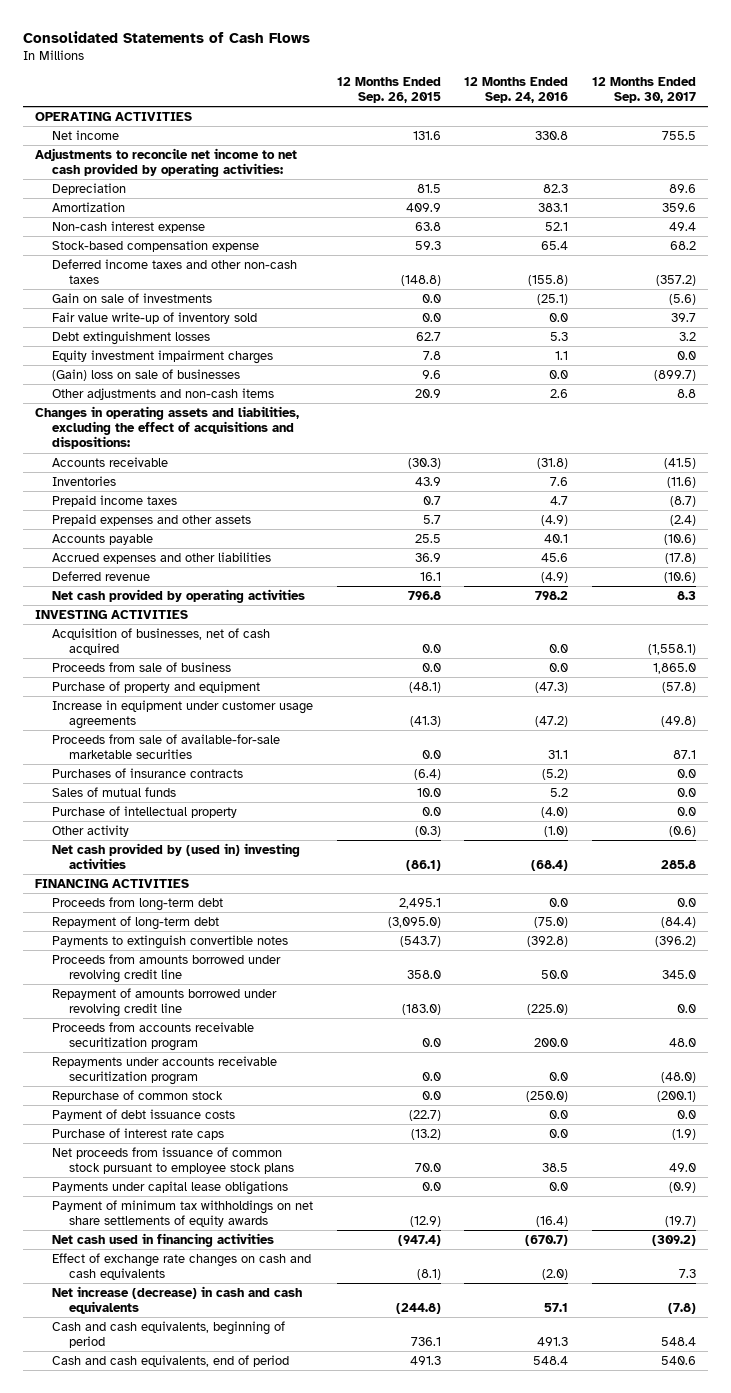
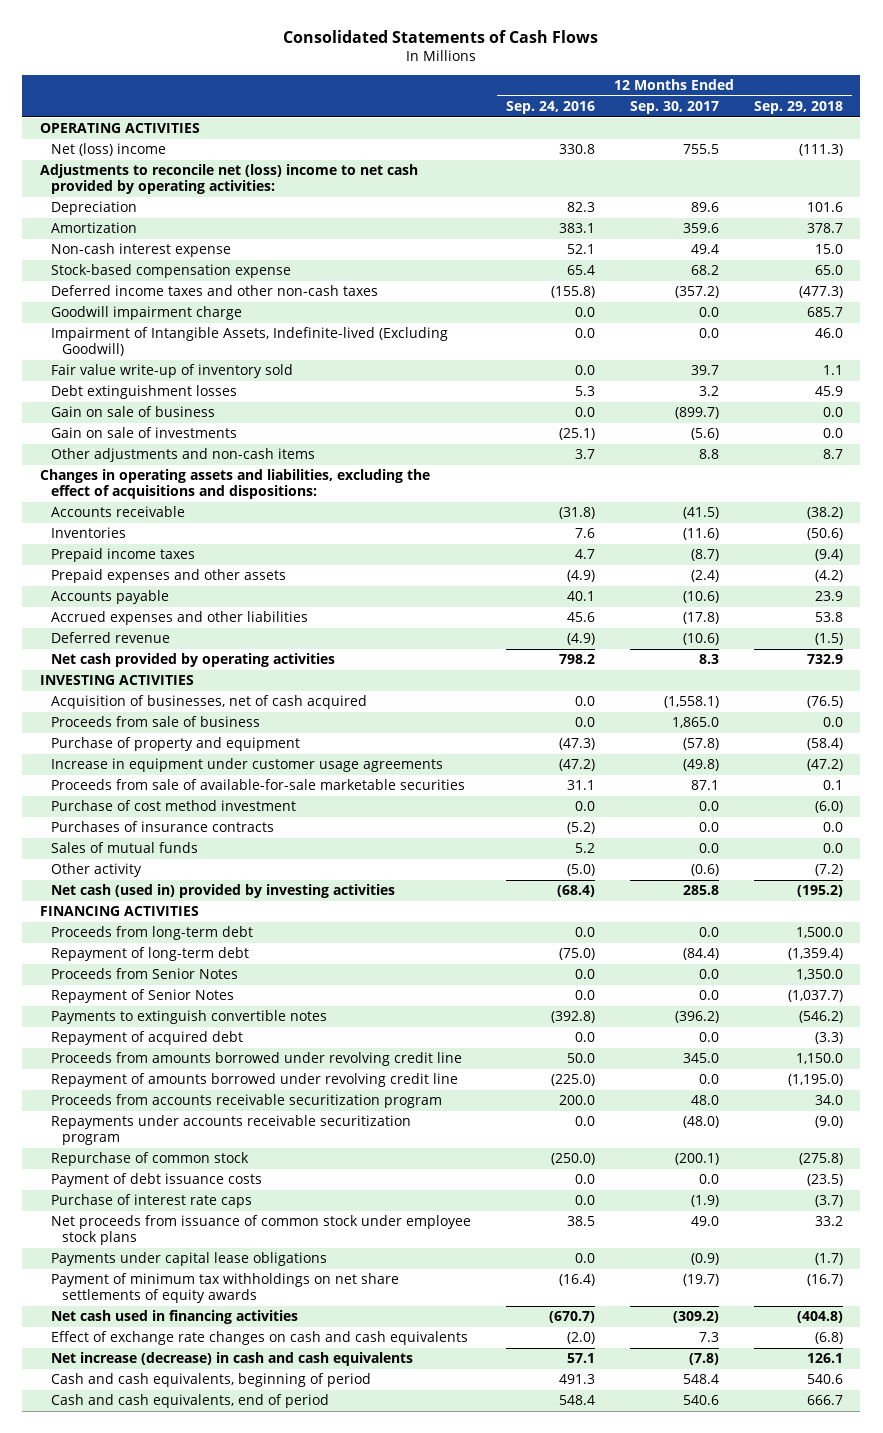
[336,76,441,104] 12 Months Ended Sep. 26, 2015 -> none
none -> [753,101,843,115] Sep. 29, 2018
[51,129,119,140] Net income -> [50,143,166,157] Net (loss) income
[35,147,298,178] Adjustments to reconcile net income to net cash provided by operating activities: -> [39,164,418,194] Adjustments to reconcile net (loss) income to net cash provided by operating activities:
none -> [50,306,242,321] Goodwill impairment charge
none -> [50,327,448,356] Impairment of Intangible Assets, Indefinite-lived (Excluding Goodwill)
[51,349,273,364] Equity investment impairment charges -> none
[51,368,240,381] (Gain) loss on sale of businesses -> [50,406,215,418] Gain on sale of business
[51,292,212,303] Gain on sale of investments -> [50,427,237,439] Gain on sale of investments
[550,388,569,398] 2.6 -> [574,449,595,460] 3.7
none -> [50,800,296,812] Purchase of cost method investment
[51,805,237,818] Purchase of intellectual property -> none
[544,825,569,837] (1.0) -> [566,864,595,877] (5.0)
[51,842,300,870] Net cash provided by (used in) investing activities -> [50,884,395,899] Net cash (used in) provided by investing activities
none -> [50,968,238,980] Proceeds from Senior Notes
none -> [50,989,234,1004] Repayment of Senior Notes
none -> [50,1031,243,1046] Repayment of acquired debt
[51,1146,294,1175] Net proceeds from issuance of common stock pursuant to employee stock plans -> [50,1215,471,1245] Net proceeds from issuance of common stock under employee stock plans

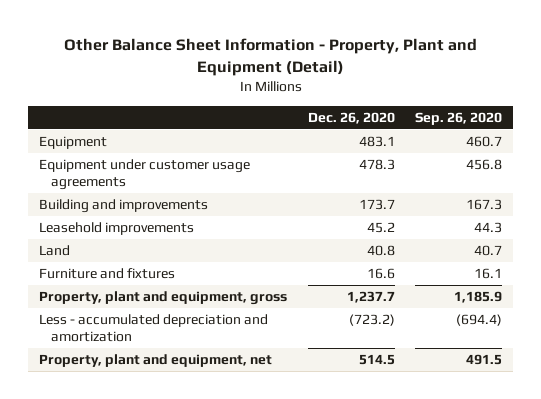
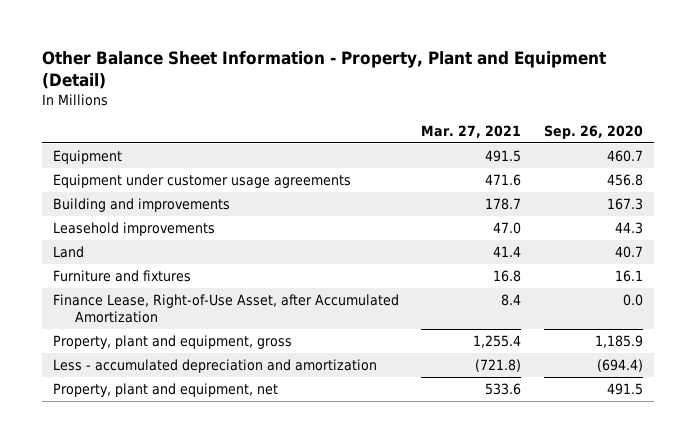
[307,111,395,124] Dec. 26, 2020 -> none
none -> [421,124,522,138] Mar. 27, 2021
none -> [52,294,399,323] Finance Lease, Right-of-Use Asset, after Accumulated Amortization

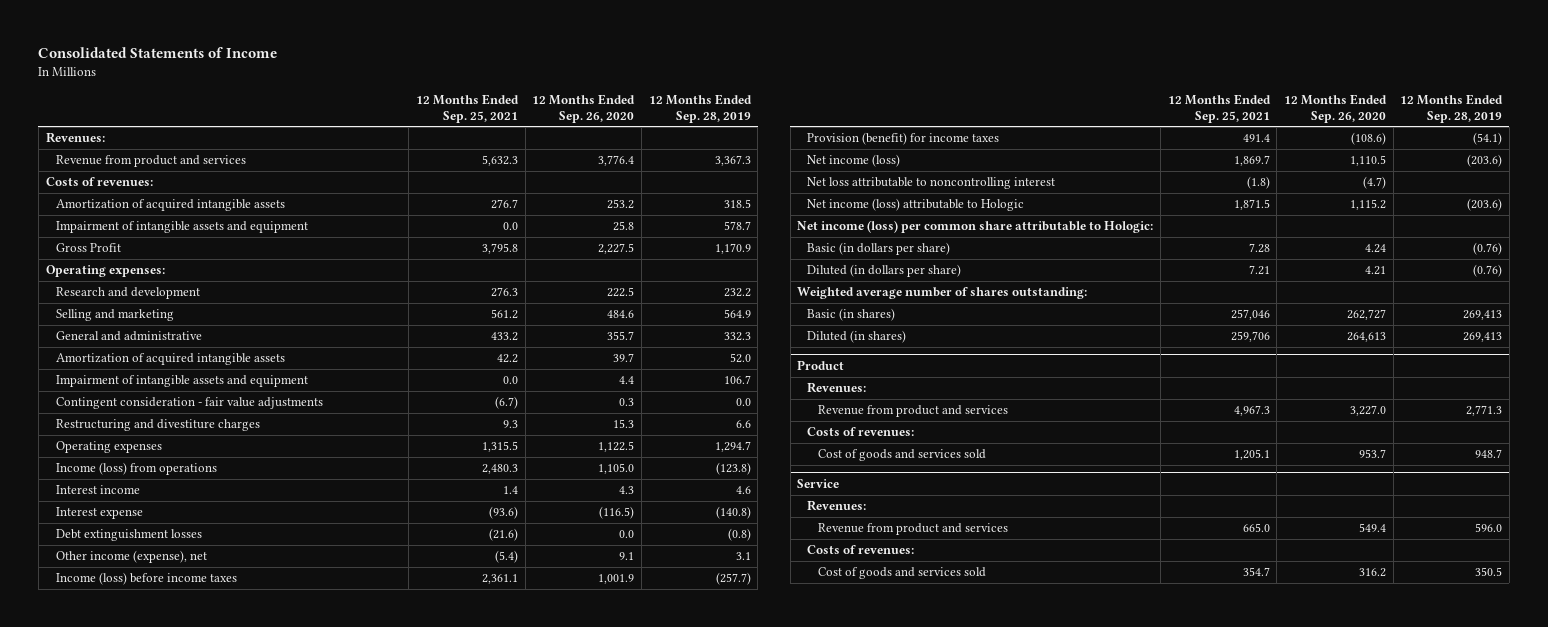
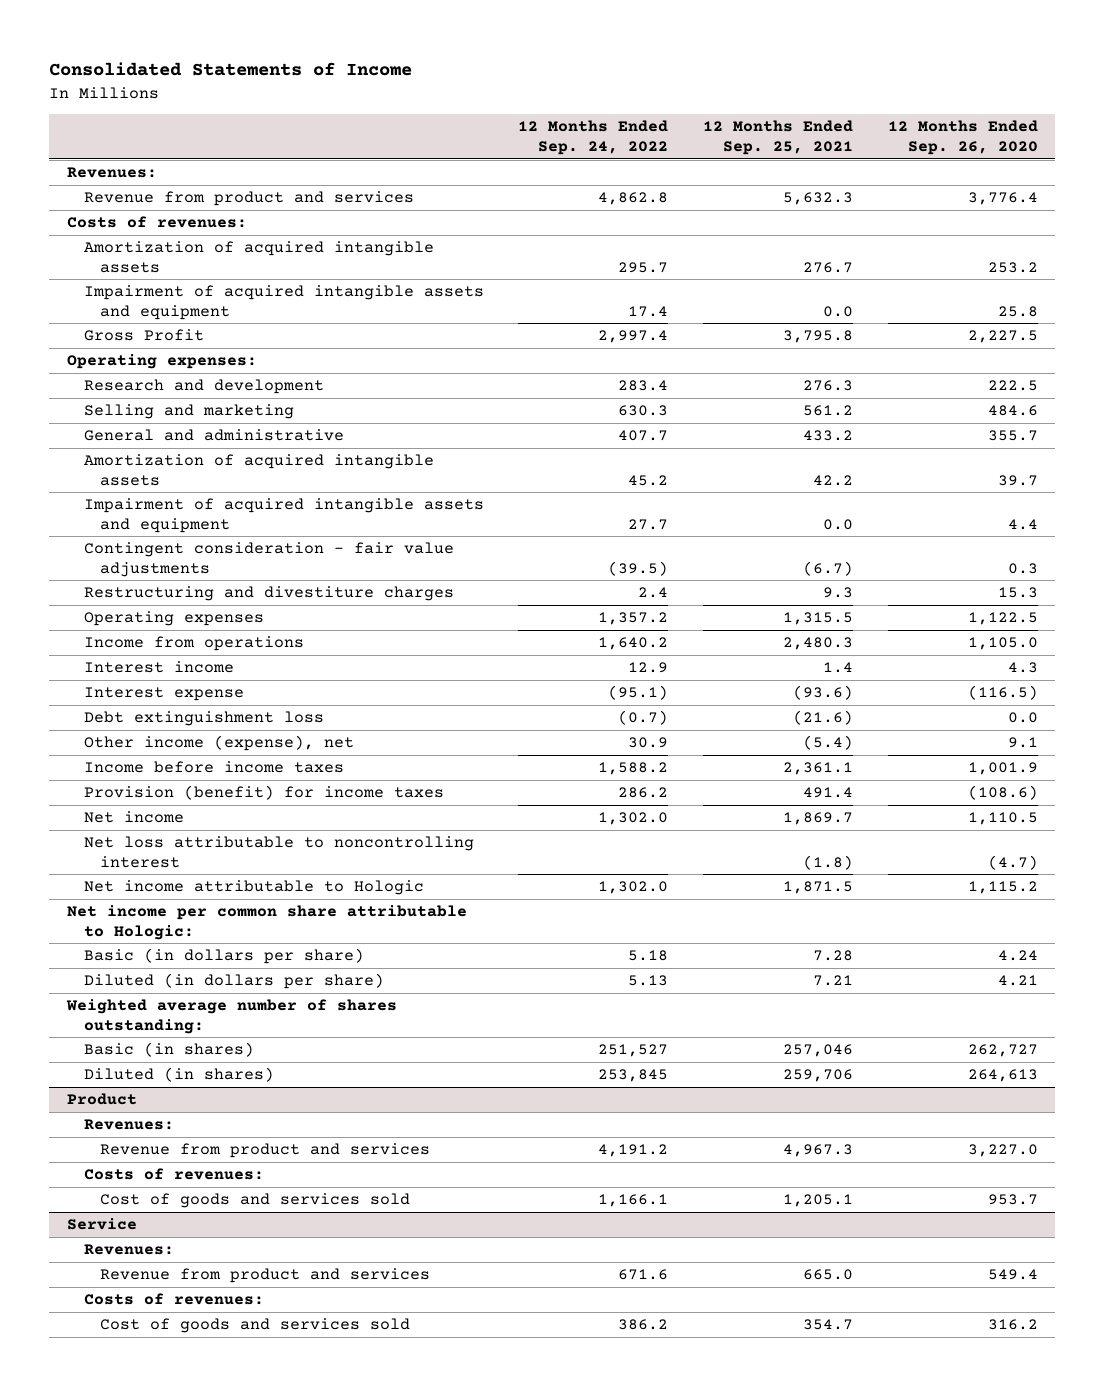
[648,93,752,123] 12 Months Ended Sep. 28, 2019 -> none
none -> [518,120,669,156] 12 Months Ended Sep. 24, 2022
[55,221,308,234] Impairment of intangible assets and equipment -> [83,285,484,320] Impairment of acquired intangible assets and equipment
[55,375,308,388] Impairment of intangible assets and equipment -> [83,498,484,533] Impairment of acquired intangible assets and equipment
[55,462,217,476] Income (loss) from operations -> [83,636,304,652] Income from operations
[55,529,202,542] Debt extinguishment losses -> [83,711,324,727] Debt extinguishment loss
[55,572,237,586] Income (loss) before income taxes -> [83,761,344,774] Income before income taxes
[807,154,901,168] Net income (loss) -> [83,811,184,824] Net income
[807,198,1025,212] Net income (loss) attributable to Hologic -> [83,880,424,896] Net income attributable to Hologic
[797,220,1154,234] Net income (loss) per common share attributable to Hologic: -> [66,905,467,940] Net income per common share attributable to Hologic:

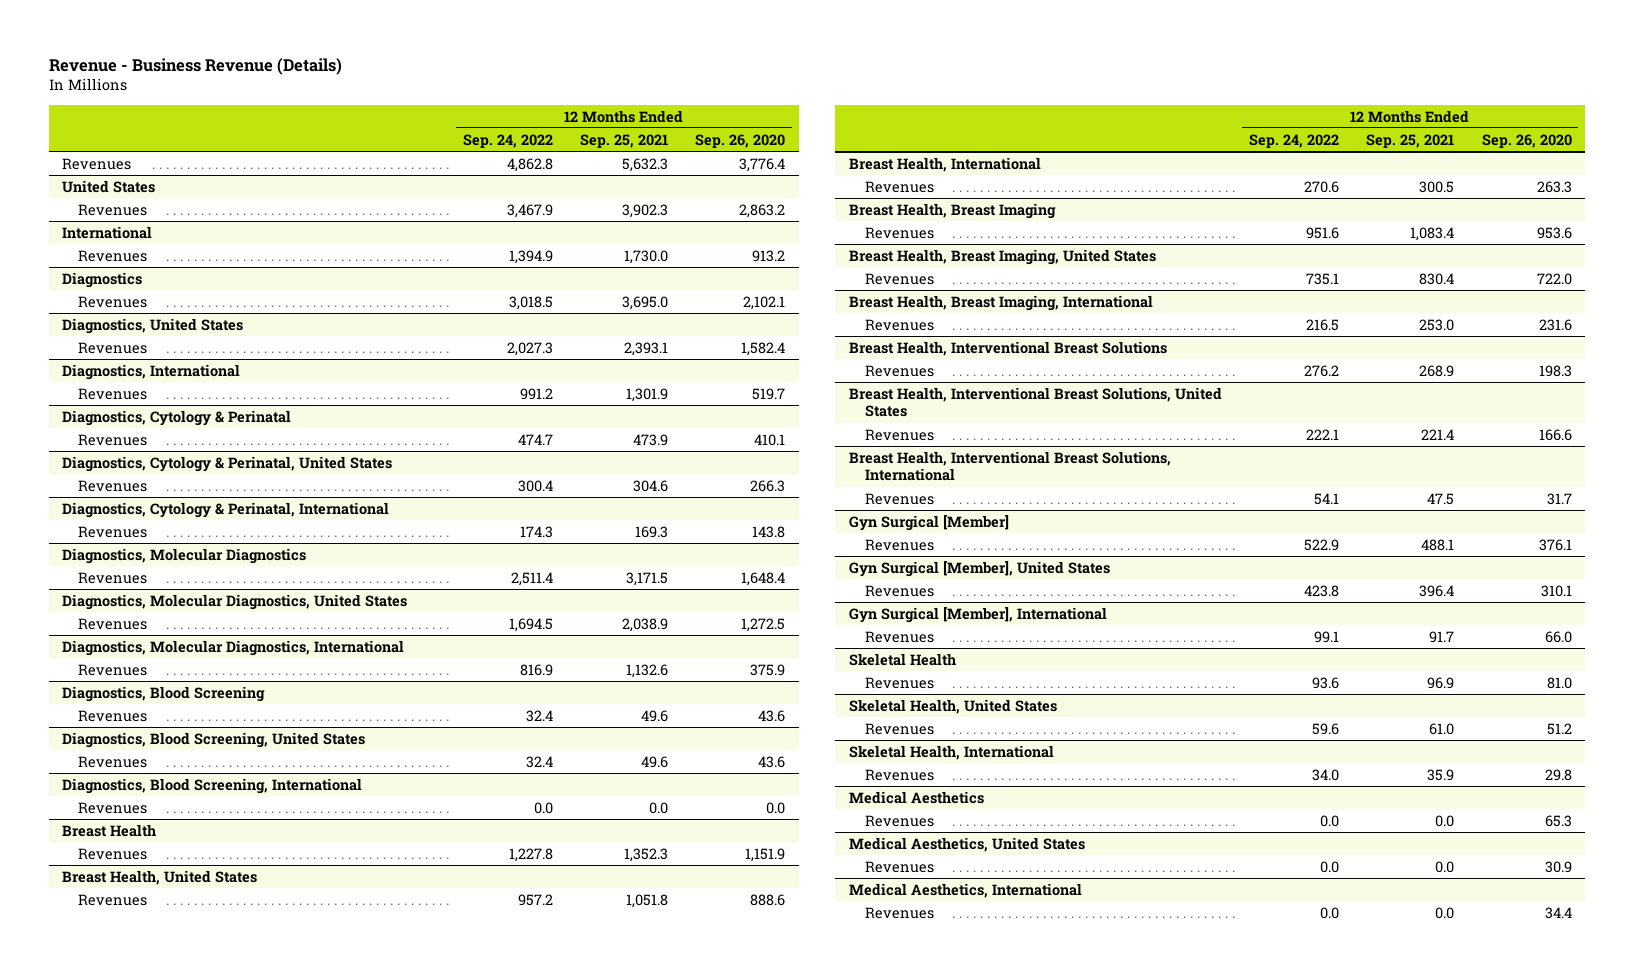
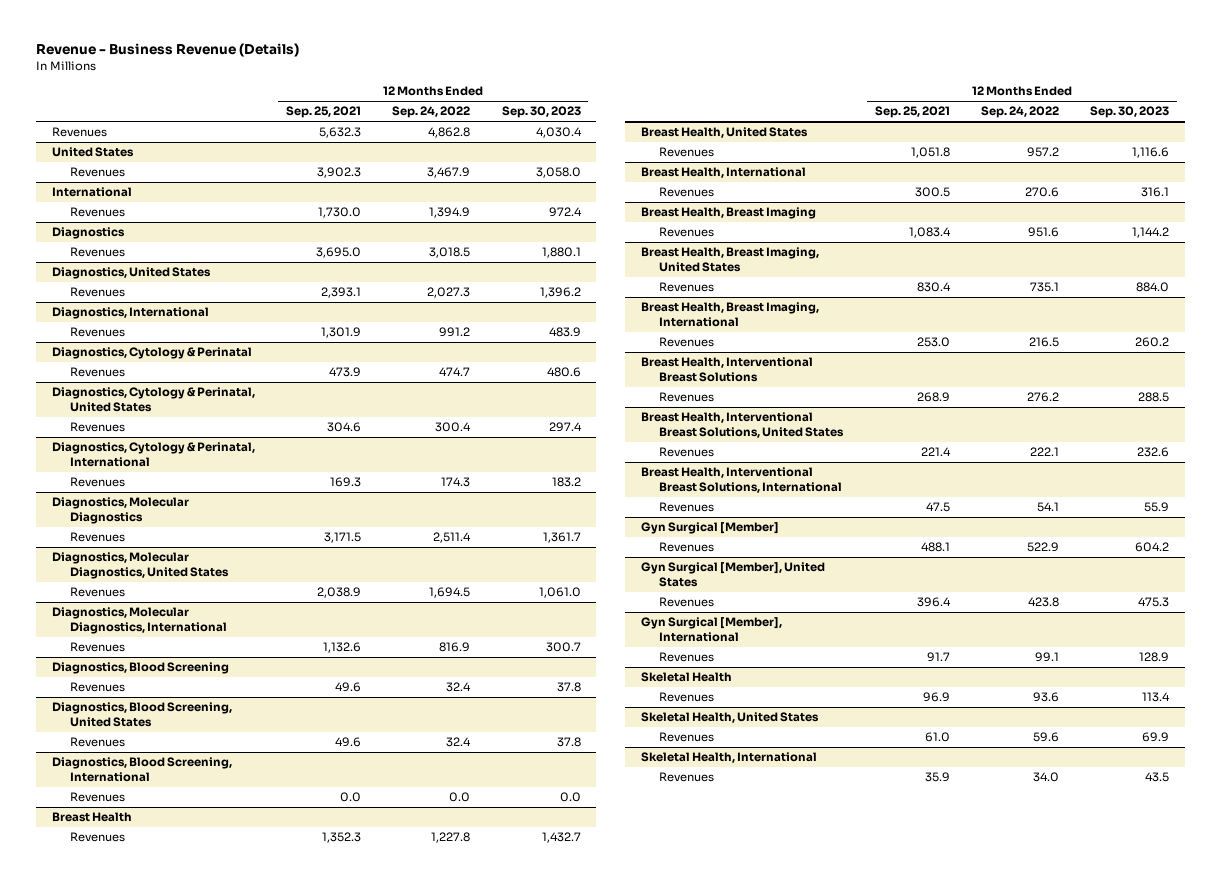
[695,133,786,148] Sep. 26, 2020 -> none
none -> [501,106,581,119] Sep. 30, 2023
[848,790,984,804] Medical Aesthetics -> none
[864,814,934,827] Revenues -> none
[848,836,1085,852] Medical Aesthetics, United States -> none
[864,860,934,873] Revenues -> none
[848,882,1082,898] Medical Aesthetics, International -> none
[864,906,934,919] Revenues -> none

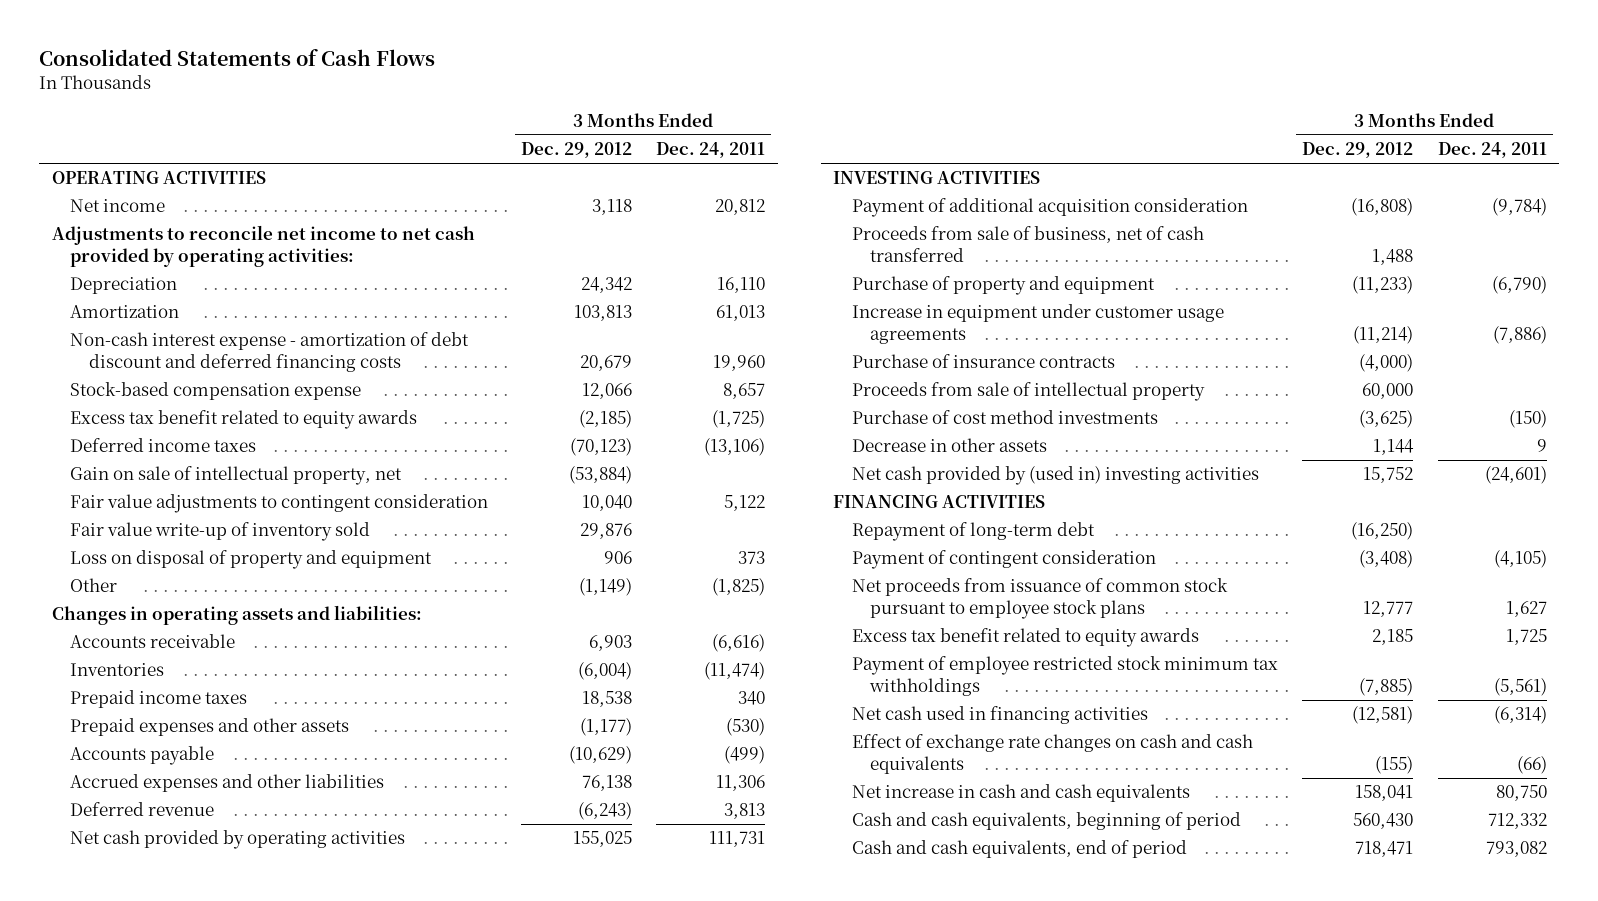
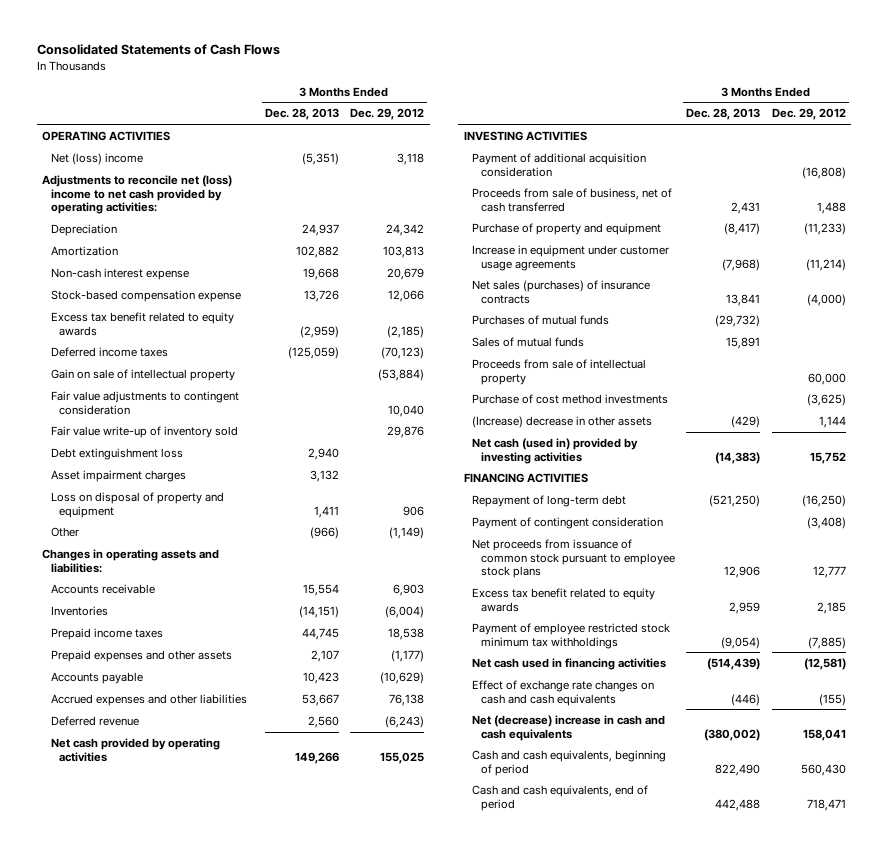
[656,142,766,159] Dec. 24, 2011 -> none
none -> [264,108,339,121] Dec. 28, 2013
[70,199,166,213] Net income -> [50,152,143,165] Net (loss) income
[51,225,475,268] Adjustments to reconcile net income to net cash provided by operating activities: -> [42,174,233,215] Adjustments to reconcile net (loss) income to net cash provided by operating activities:
[70,332,470,373] Non-cash interest expense - amortization of debt discount and deferred financing costs -> [50,267,189,280] Non-cash interest expense
[70,466,403,486] Gain on sale of intellectual property, net -> [50,368,235,381] Gain on sale of intellectual property
none -> [50,447,183,460] Debt extinguishment loss
none -> [50,469,186,482] Asset impairment charges
[851,354,1115,369] Purchase of insurance contracts -> none
none -> [472,279,651,304] Net sales (purchases) of insurance contracts
none -> [472,314,610,325] Purchases of mutual funds
none -> [472,336,585,347] Sales of mutual funds
[851,438,1047,453] Decrease in other assets -> [472,415,653,428] (Increase) decrease in other assets
[851,466,1259,486] Net cash provided by (used in) investing activities -> [472,437,639,464] Net cash (used in) provided by investing activities
[851,784,1190,803] Net increase in cash and cash equivalents -> [472,714,666,741] Net (decrease) increase in cash and cash equivalents

